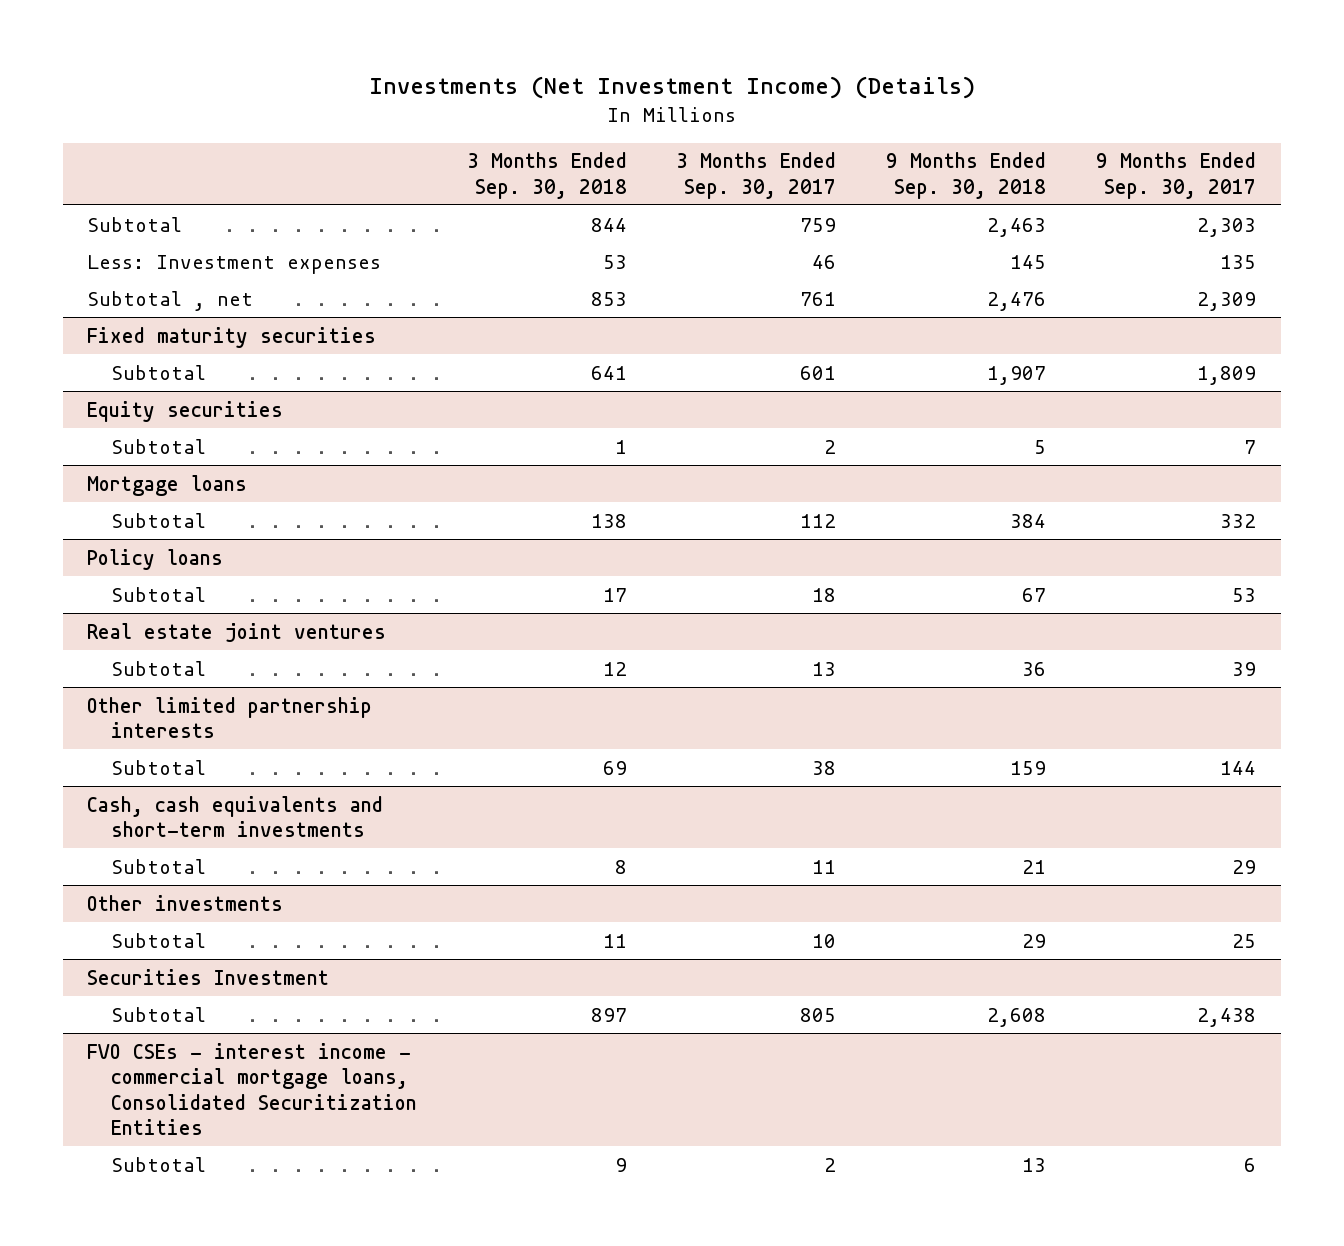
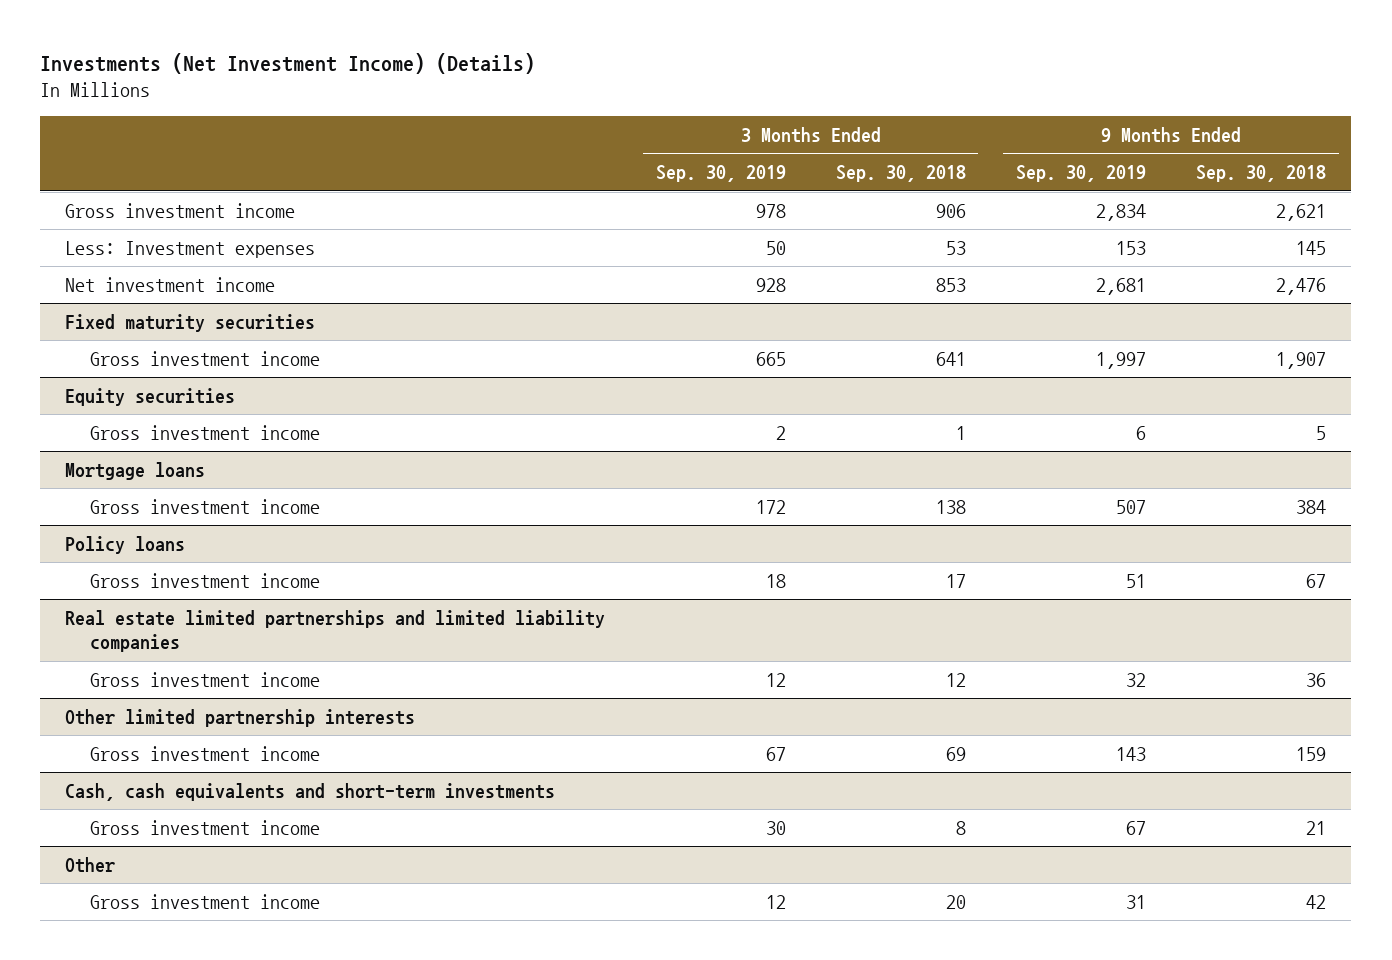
[676,152,837,199] 3 Months Ended Sep. 30, 2017 -> none
[1096,152,1257,199] 9 Months Ended Sep. 30, 2017 -> none
none -> [655,164,786,182] Sep. 30, 2019
none -> [1016,164,1147,182] Sep. 30, 2019
[87,216,183,232] Subtotal -> none
none -> [65,202,296,218] Gross investment income
[87,290,254,311] Subtotal , net -> [65,276,276,292] Net investment income
[110,364,206,380] Subtotal -> [89,350,320,366] Gross investment income
[110,438,206,454] Subtotal -> [89,424,320,440] Gross investment income
[110,512,206,528] Subtotal -> [89,498,320,514] Gross investment income
[110,586,206,602] Subtotal -> [89,572,320,588] Gross investment income
[87,622,387,643] Real estate joint ventures -> [65,609,606,653] Real estate limited partnerships and limited liability companies
[110,660,206,676] Subtotal -> [89,671,320,687] Gross investment income
[110,759,206,775] Subtotal -> [89,745,320,761] Gross investment income
[110,932,206,948] Subtotal -> none
[87,968,330,985] Securities Investment -> none
[110,1006,206,1022] Subtotal -> none
[87,1042,417,1136] FVO CSEs - interest income - commercial mortgage loans, Consolidated Securitization Entities -> none
[110,1156,206,1172] Subtotal -> none
[110,858,206,874] Subtotal -> [89,819,320,835] Gross investment income
[87,894,284,911] Other investments -> [65,856,116,873] Other
none -> [89,893,320,909] Gross investment income

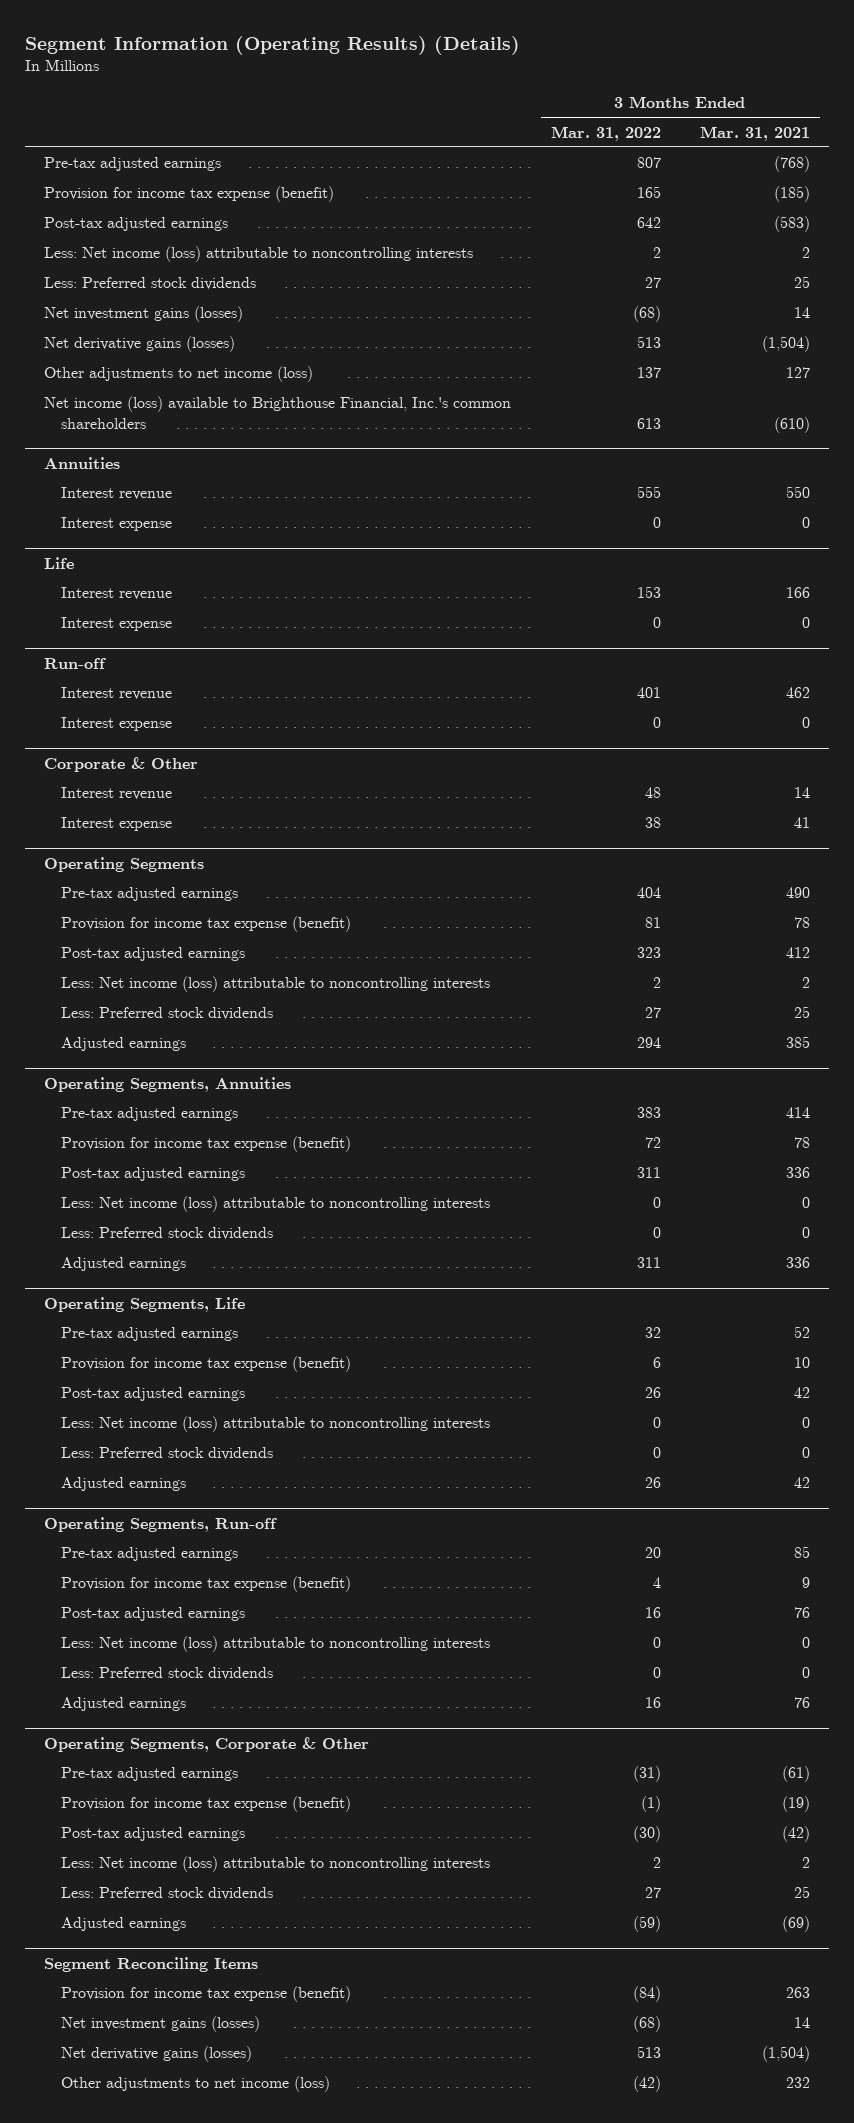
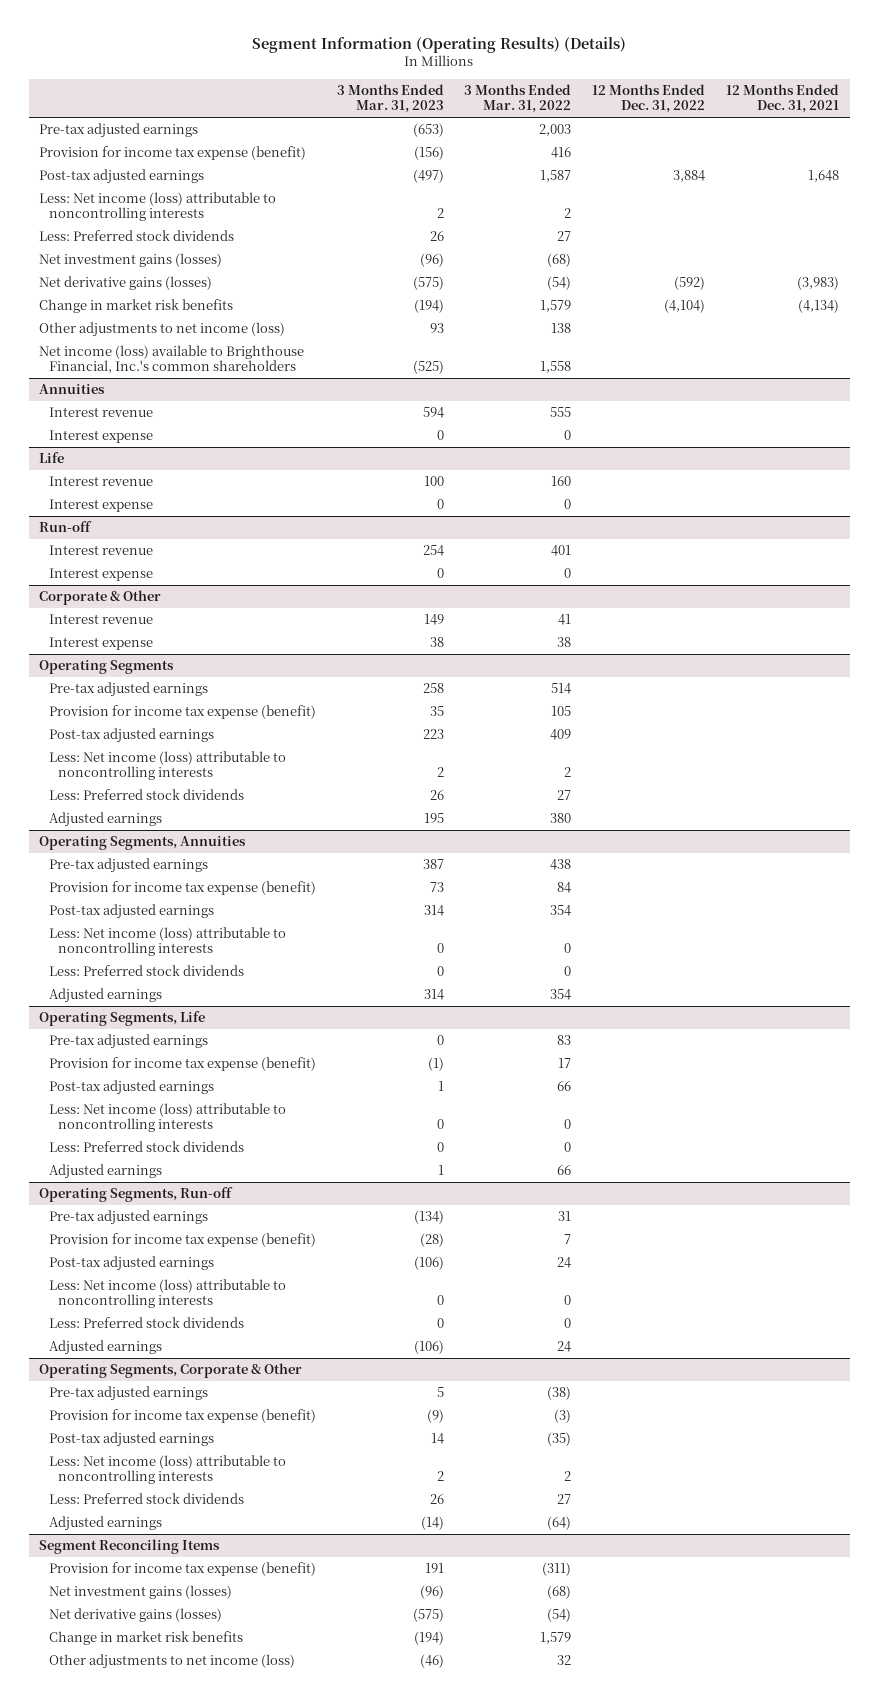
[699,125,810,141] Mar. 31, 2021 -> none
none -> [336,84,444,114] 3 Months Ended Mar. 31, 2023
none -> [592,84,706,114] 12 Months Ended Dec. 31, 2022
none -> [726,84,840,114] 12 Months Ended Dec. 31, 2021
[636,157,661,169] 807 -> [539,124,572,137] 2,003
[636,186,661,199] 165 -> [551,147,572,159] 416
[636,217,661,229] 642 -> [540,170,572,183] 1,587
[636,336,661,349] 513 -> [547,276,572,291] (54)
none -> [39,299,234,314] Change in market risk benefits
[636,367,661,379] 137 -> [551,323,572,334] 138
[636,417,661,429] 613 -> [540,361,572,374] 1,558
[636,586,661,599] 153 -> [551,476,572,487] 160
[644,787,661,799] 48 -> [558,614,572,626] 41
[636,887,661,899] 404 -> [551,683,572,695] 514
[644,917,661,929] 81 -> [551,706,572,717] 105
[636,947,661,959] 323 -> [550,729,572,741] 409
[636,1037,661,1049] 294 -> [550,813,572,824] 380
[636,1107,661,1119] 383 -> [550,859,572,871] 438
[644,1137,661,1149] 72 -> [557,882,572,894] 84
[636,1167,661,1179] 311 -> [550,905,572,917] 354
[636,1257,661,1269] 311 -> [550,989,572,1001] 354
[644,1327,661,1339] 32 -> [557,1035,572,1046] 83
[652,1357,661,1369] 6 -> [558,1058,572,1069] 17
[644,1387,661,1399] 26 -> [557,1081,572,1092] 66
[644,1477,661,1489] 26 -> [557,1165,572,1176] 66
[644,1547,661,1559] 20 -> [558,1211,572,1222] 31
[652,1577,661,1589] 4 -> [564,1234,572,1245] 7
[644,1607,661,1619] 16 -> [557,1257,572,1269] 24
[644,1697,661,1709] 16 -> [557,1341,572,1353] 24
[632,1766,661,1783] (31) -> [547,1386,572,1401] (38)
[640,1796,661,1813] (1) -> [554,1409,572,1424] (3)
[632,1826,661,1843] (30) -> [547,1432,572,1447] (35)
[632,1916,661,1933] (59) -> [547,1516,572,1531] (64)
[632,1986,661,2003] (84) -> [542,1562,572,1577] (311)
[636,2046,661,2059] 513 -> [547,1608,572,1623] (54)
none -> [48,1631,243,1646] Change in market risk benefits
[632,2076,661,2093] (42) -> [557,1655,572,1666] 32

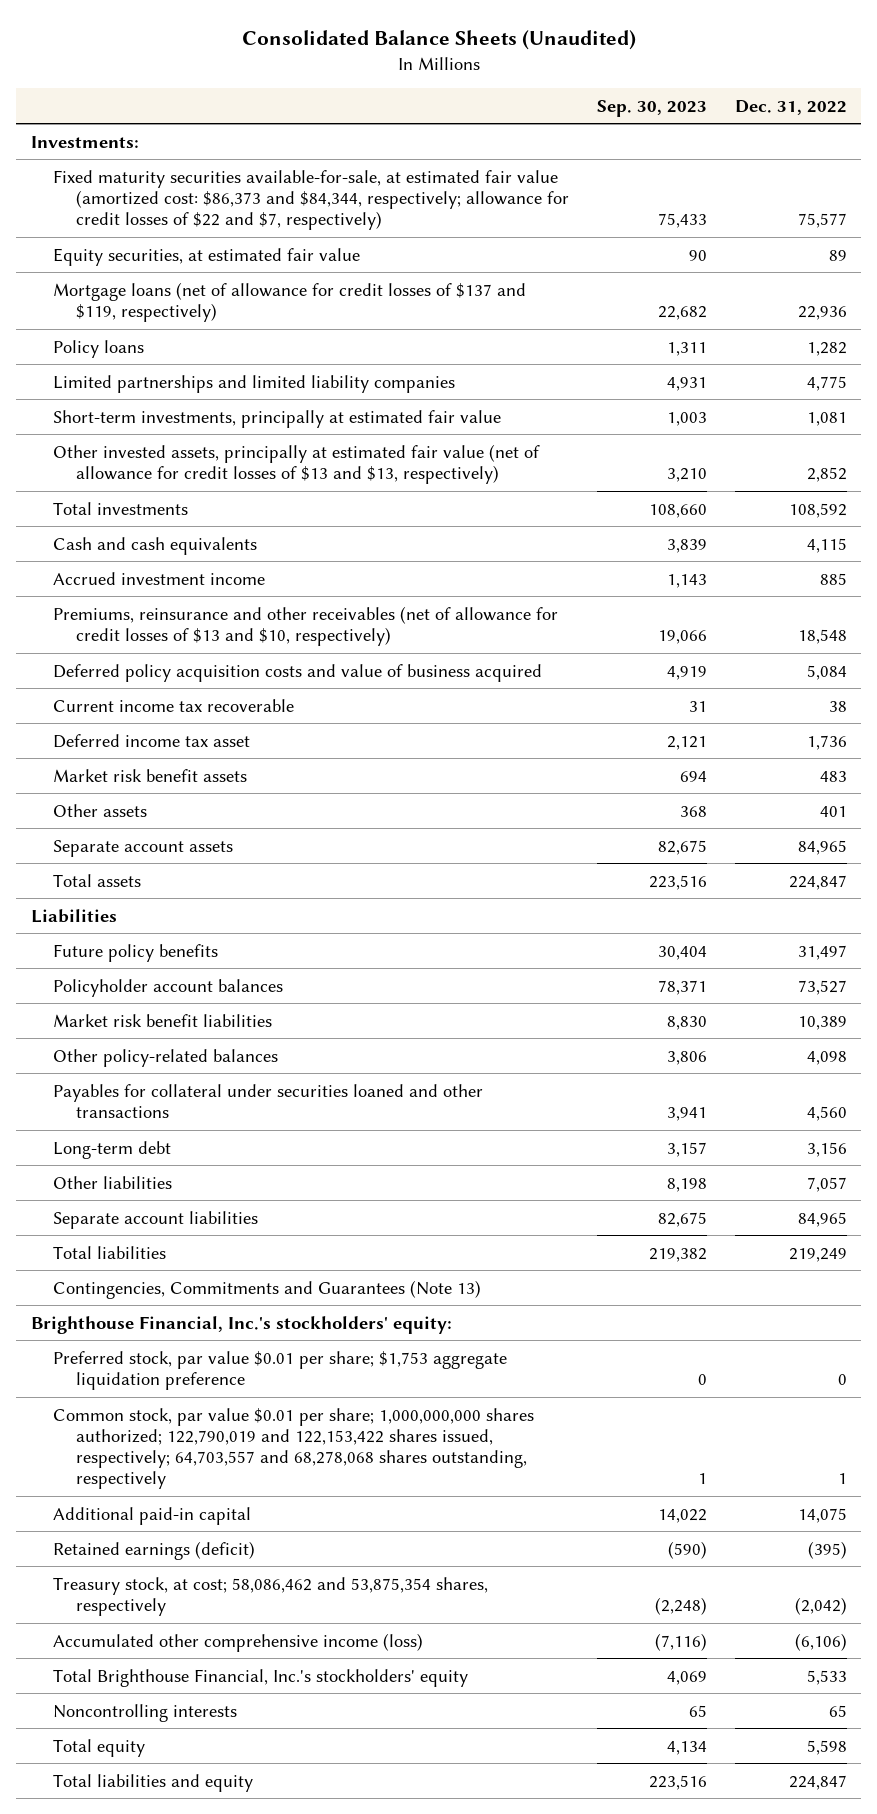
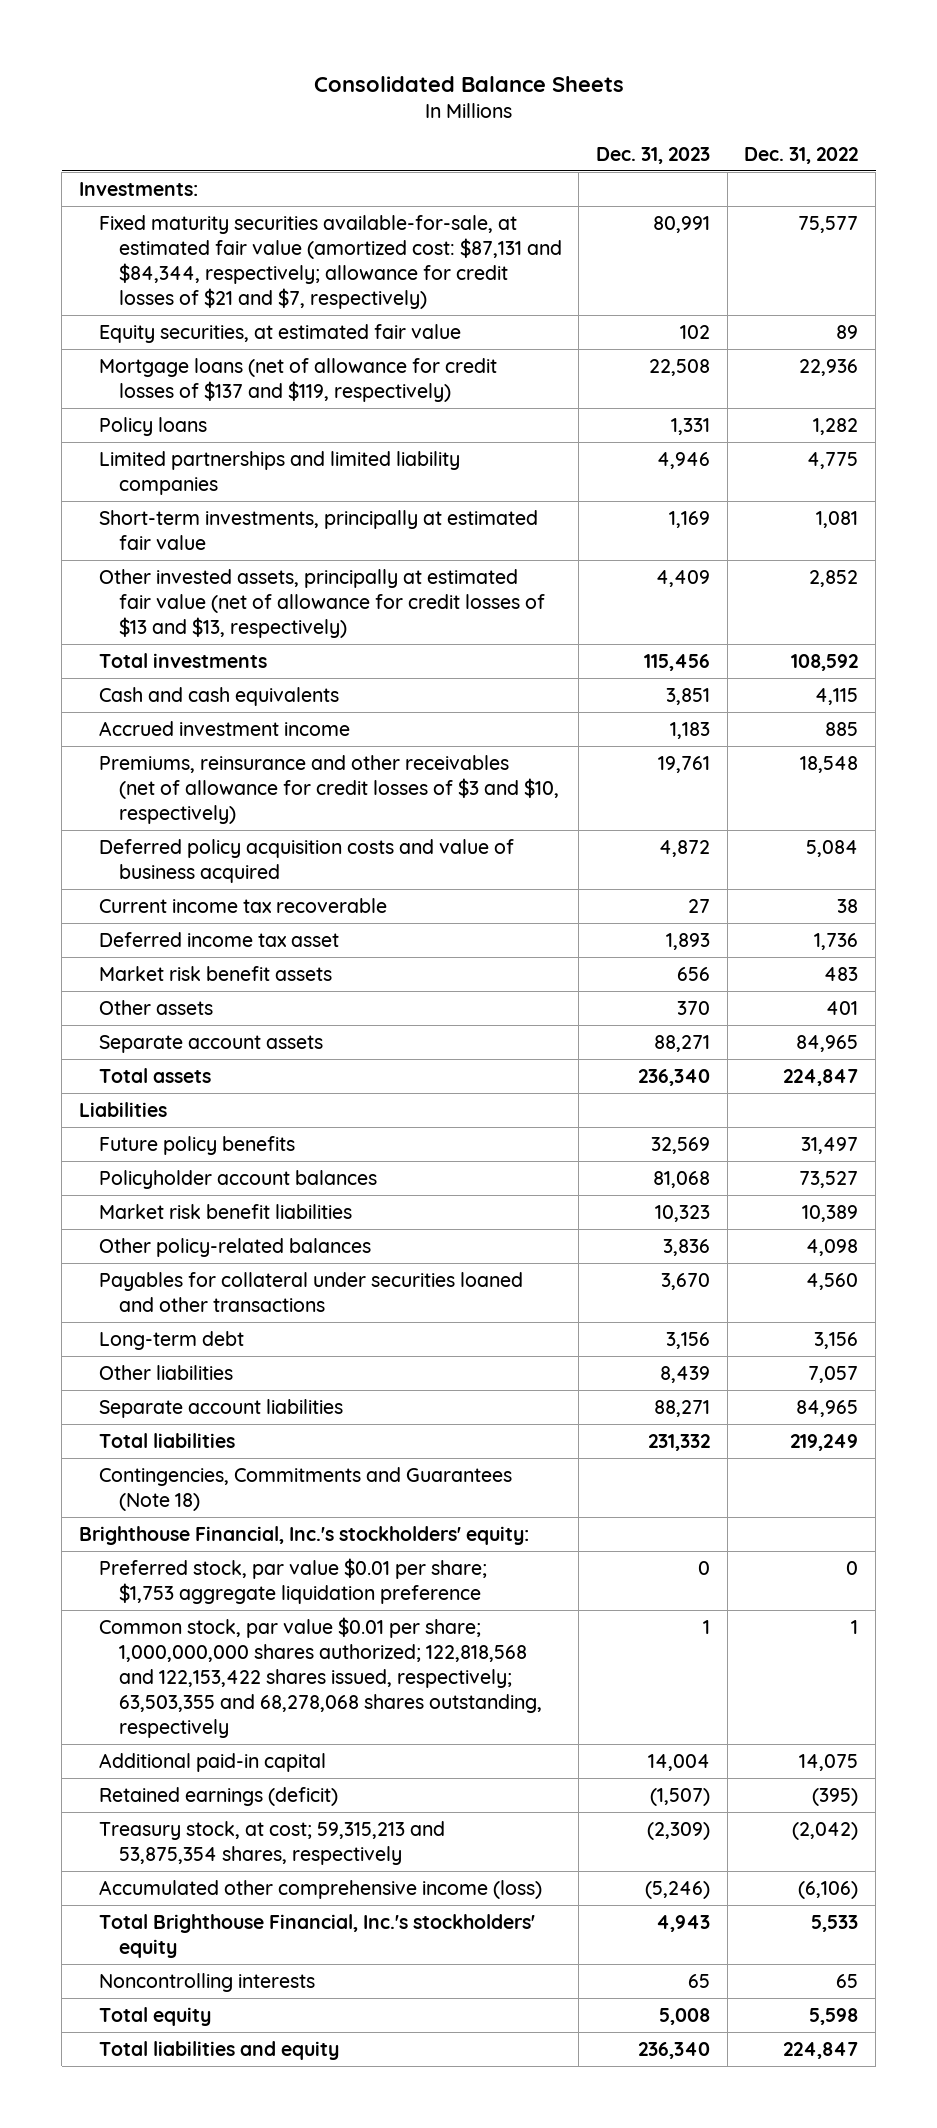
[241,29,636,50] Consolidated Balance Sheets (Unaudited) -> [313,75,624,92] Consolidated Balance Sheets
[596,99,707,117] Sep. 30, 2023 -> none
none -> [595,146,710,164] Dec. 31, 2023
[53,169,569,231] Fixed maturity securities available-for-sale, at estimated fair value (amortized cost: $86,373 and $84,344, respectively; allowance for credit losses of $22 and $7, respectively) -> [98,214,562,309] Fixed maturity securities available-for-sale, at estimated fair value (amortized cost: $87,131 and $84,344, respectively; allowance for credit losses of $21 and $7, respectively)
[53,605,559,646] Premiums, reinsurance and other receivables (net of allowance for credit losses of $13 and $10, respectively) -> [98,754,559,824] Premiums, reinsurance and other receivables (net of allowance for credit losses of $3 and $10, respectively)
[53,1279,482,1299] Contingencies, Commitments and Guarantees (Note 13) -> [98,1466,512,1511] Contingencies, Commitments and Guarantees (Note 18)
[53,1407,535,1490] Common stock, par value $0.01 per share; 1,000,000,000 shares authorized; 122,790,019 and 122,153,422 shares issued, respectively; 64,703,557 and 68,278,068 shares outstanding, respectively -> [98,1616,542,1738] Common stock, par value $0.01 per share; 1,000,000,000 shares authorized; 122,818,568 and 122,153,422 shares issued, respectively; 63,503,355 and 68,278,068 shares outstanding, respectively
[53,1576,489,1616] Treasury stock, at cost; 58,086,462 and 53,875,354 shares, respectively -> [98,1820,445,1865] Treasury stock, at cost; 59,315,213 and 53,875,354 shares, respectively

